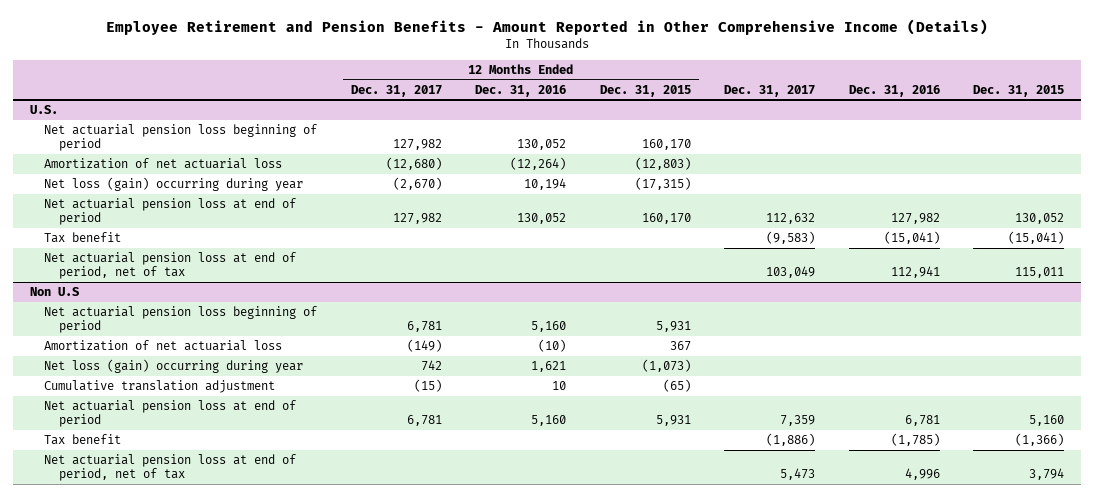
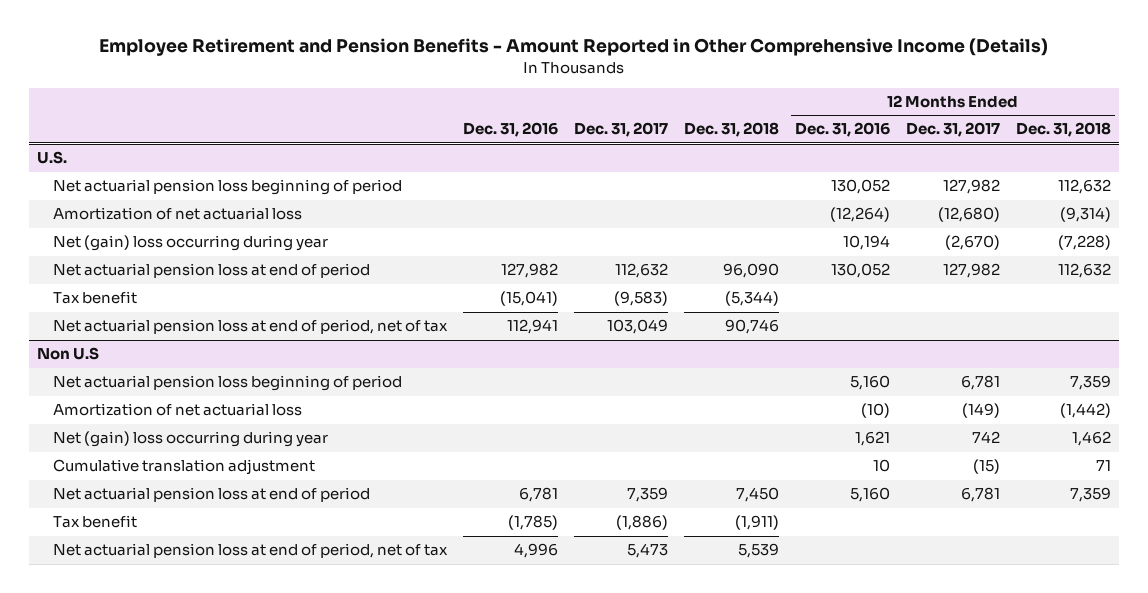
[599,84,691,97] Dec. 31, 2015 -> none
[973,84,1065,97] Dec. 31, 2015 -> none
none -> [683,122,779,138] Dec. 31, 2018
none -> [1015,122,1111,138] Dec. 31, 2018
[44,176,304,191] Net loss (gain) occurring during year -> [53,235,329,252] Net (gain) loss occurring during year
[44,358,304,373] Net loss (gain) occurring during year -> [53,431,329,448] Net (gain) loss occurring during year

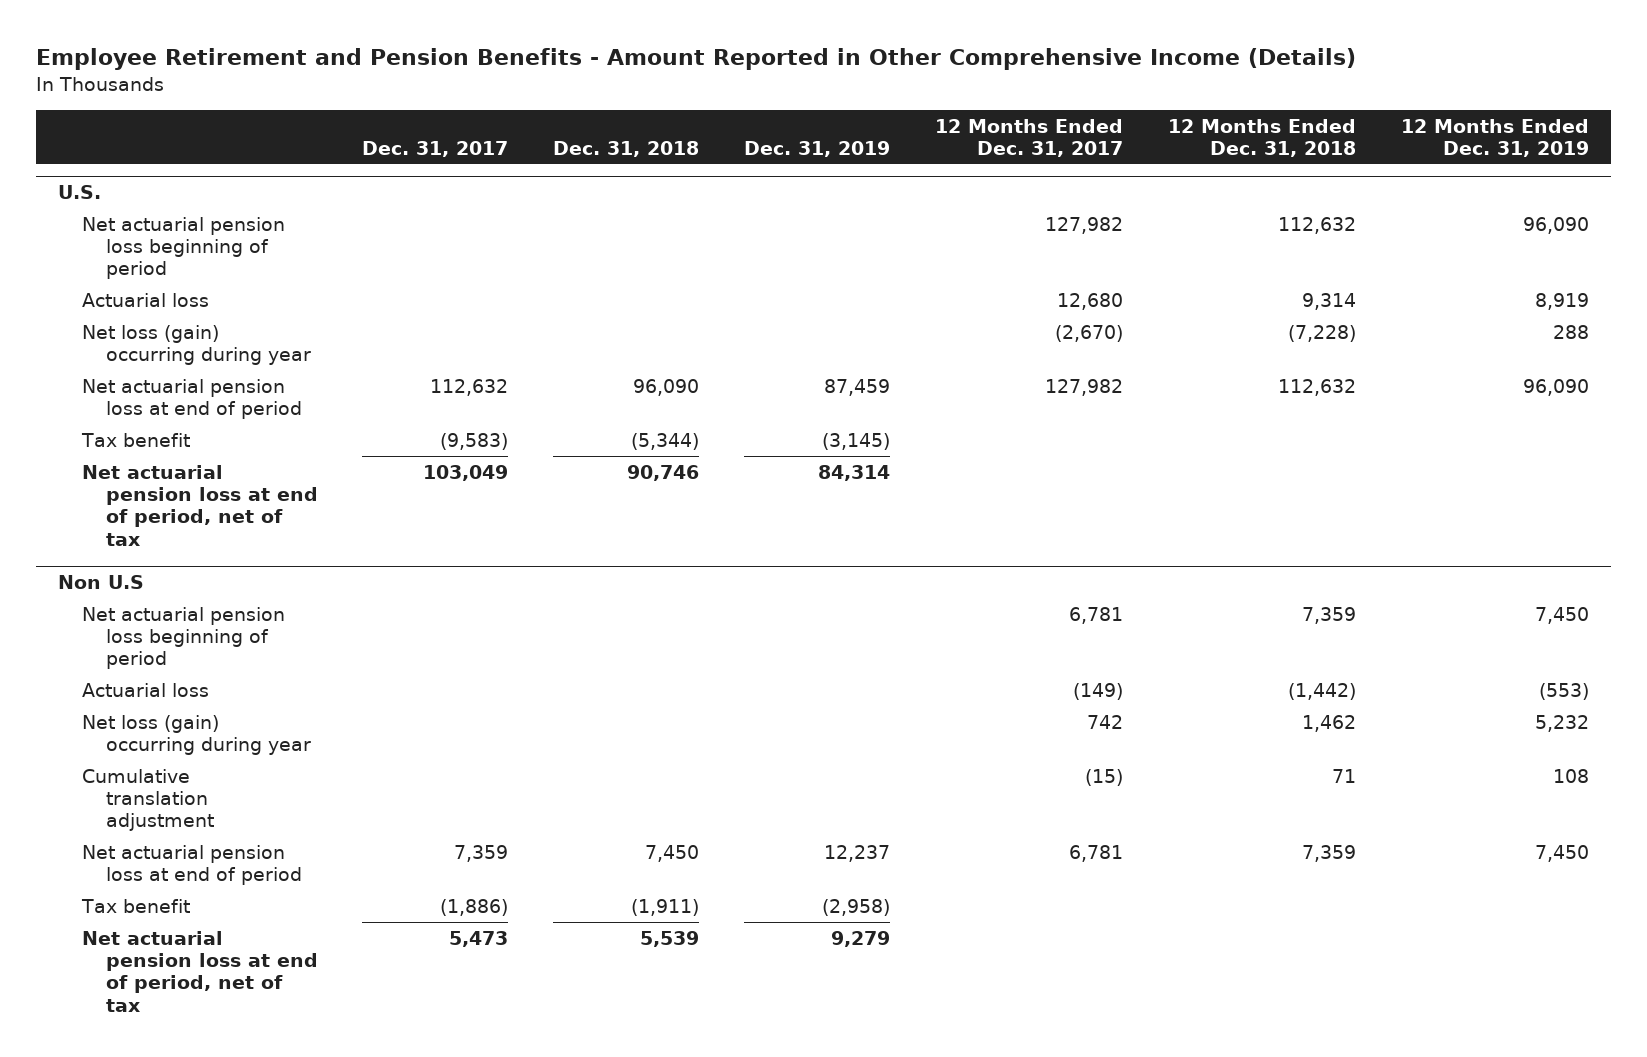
[463,122,559,138] Dec. 31, 2016 -> none
[794,122,890,138] Dec. 31, 2016 -> none
none -> [744,141,891,158] Dec. 31, 2019
none -> [1400,118,1589,158] 12 Months Ended Dec. 31, 2019
[53,207,303,221] Amortization of net actuarial loss -> none
none -> [81,292,209,307] Actuarial loss
[53,235,329,252] Net (gain) loss occurring during year -> [81,324,311,366] Net loss (gain) occurring during year
[53,403,303,417] Amortization of net actuarial loss -> [81,682,209,697] Actuarial loss
[53,431,329,448] Net (gain) loss occurring during year -> [81,714,311,756] Net loss (gain) occurring during year

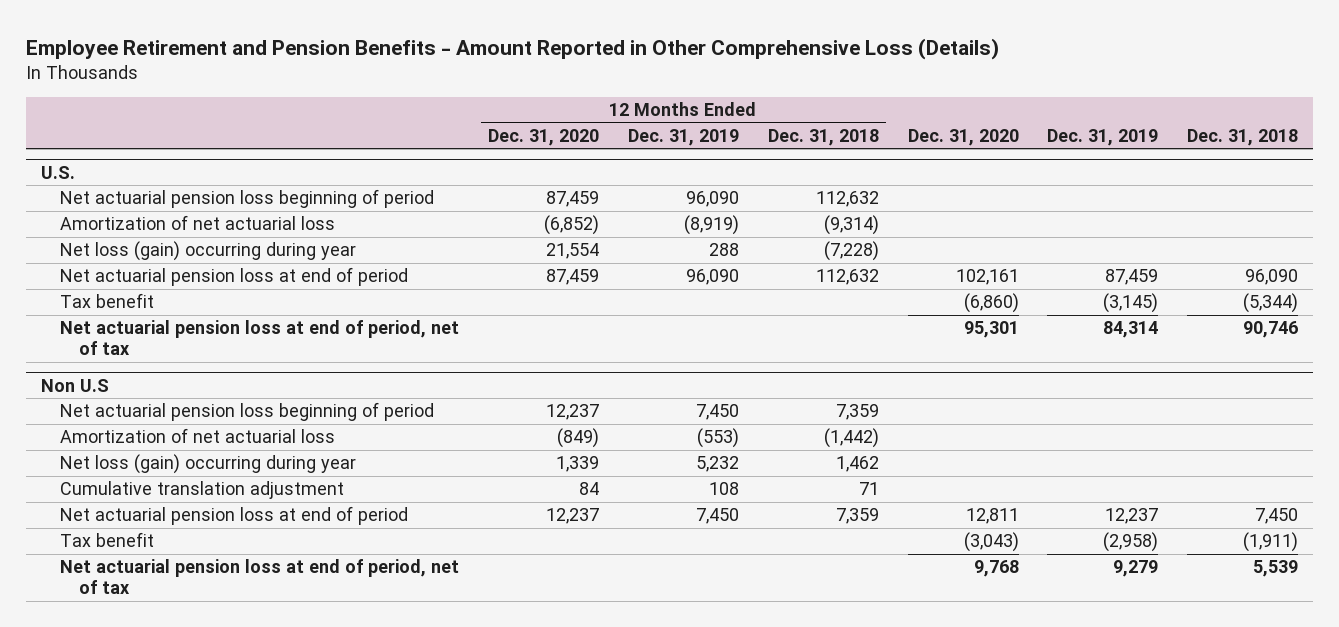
[35,48,1356,71] Employee Retirement and Pension Benefits - Amount Reported in Other Comprehensive Income (Details) -> [26,37,1000,60] Employee Retirement and Pension Benefits - Amount Reported in Other Comprehensive Loss (Details)
[362,141,509,158] Dec. 31, 2017 -> none
[935,118,1124,158] 12 Months Ended Dec. 31, 2017 -> none
none -> [487,128,599,146] Dec. 31, 2020
none -> [907,128,1019,146] Dec. 31, 2020
[81,292,209,307] Actuarial loss -> [60,215,336,231] Amortization of net actuarial loss
[1301,292,1356,310] 9,314 -> [823,215,879,236] (9,314)
[1534,292,1589,310] 8,919 -> [683,215,739,236] (8,919)
[81,682,209,697] Actuarial loss -> [60,428,336,444] Amortization of net actuarial loss

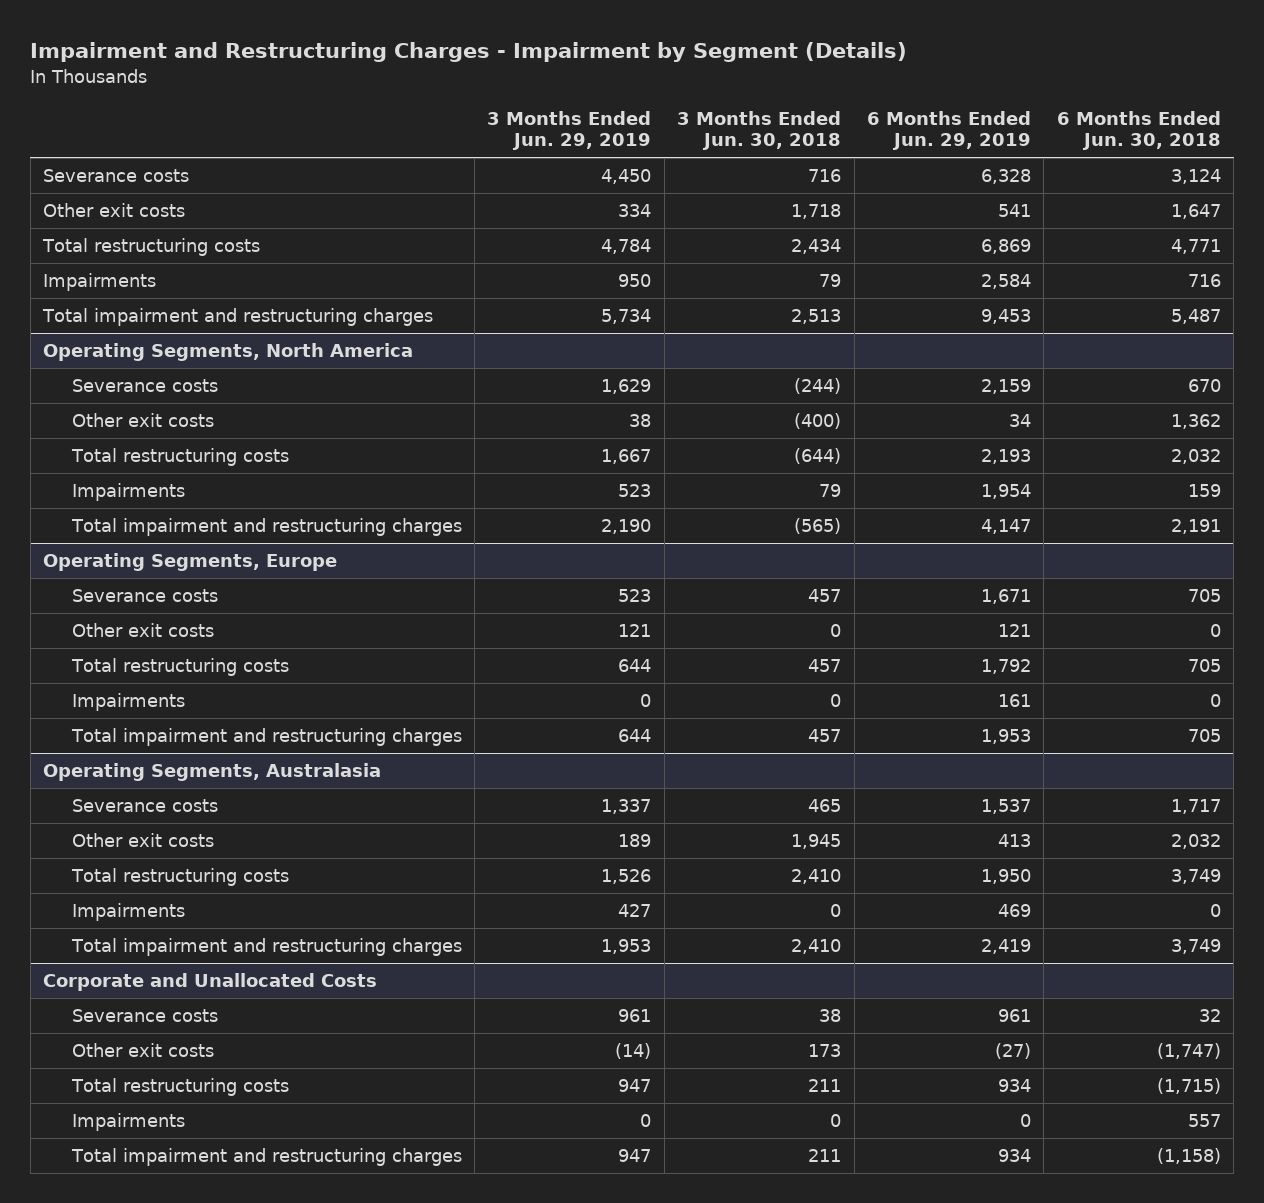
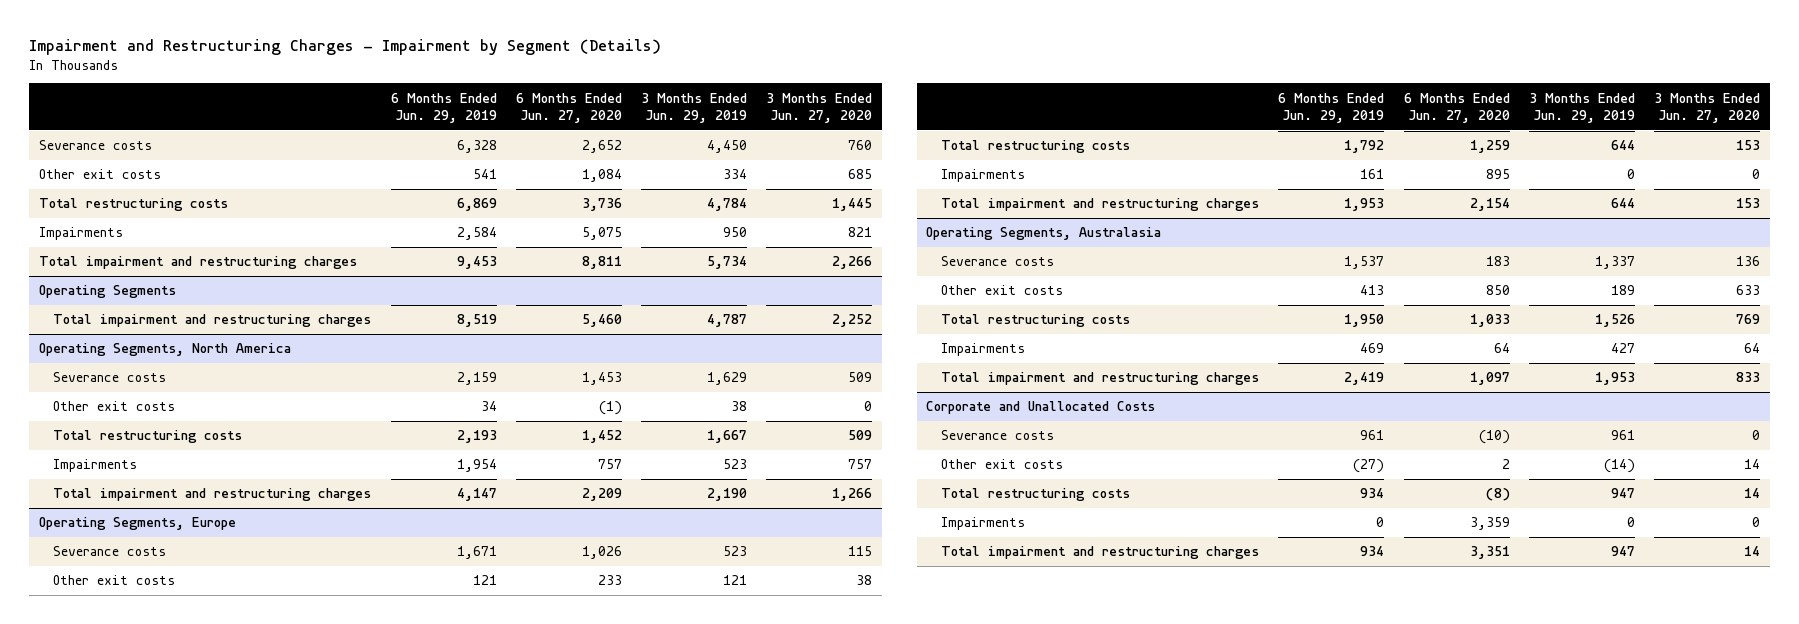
[677,111,842,151] 3 Months Ended Jun. 30, 2018 -> none
[1056,111,1221,151] 6 Months Ended Jun. 30, 2018 -> none
none -> [515,92,622,124] 6 Months Ended Jun. 27, 2020
none -> [766,92,873,124] 3 Months Ended Jun. 27, 2020
none -> [38,285,176,299] Operating Segments
none -> [53,314,372,328] Total impairment and restructuring charges

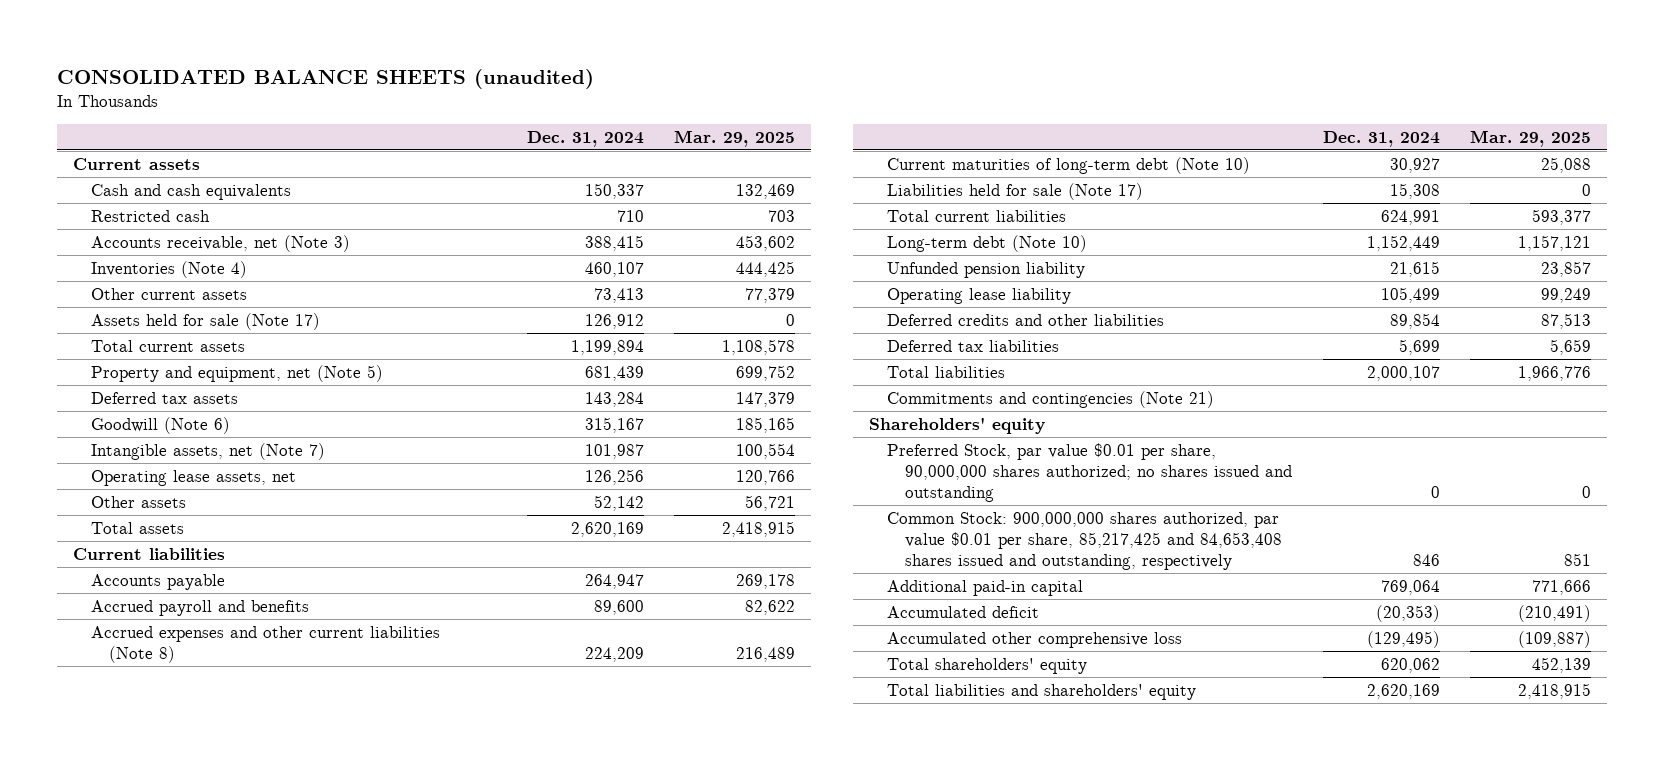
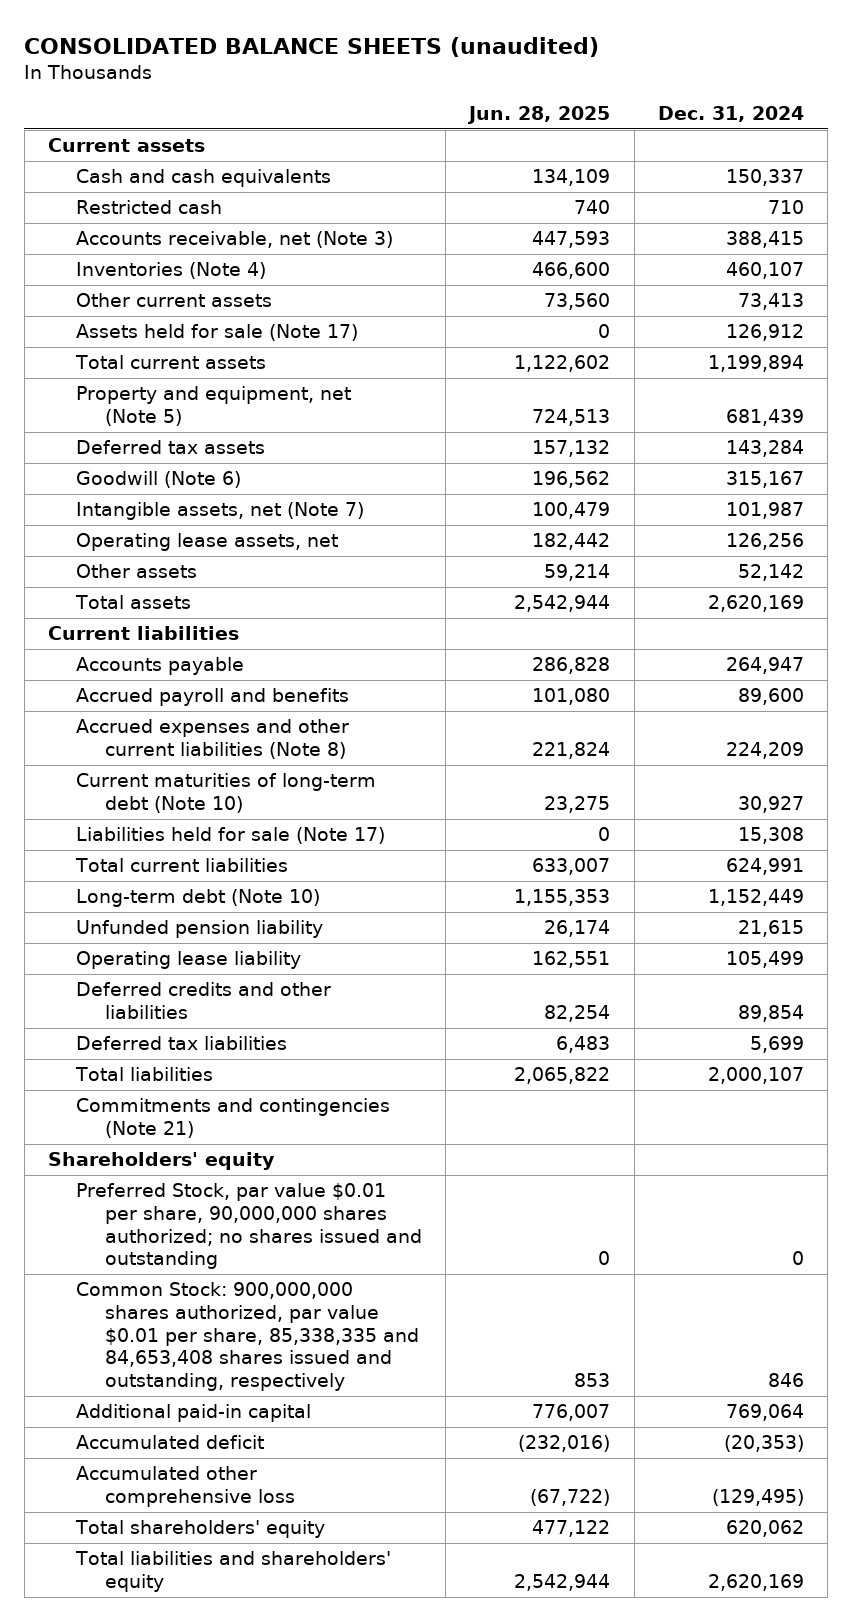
[674,129,796,147] Mar. 29, 2025 -> none
none -> [467,106,611,125] Jun. 28, 2025
[886,511,1283,570] Common Stock: 900,000,000 shares authorized, par value $0.01 per share, 85,217,425 and 84,653,408 shares issued and outstanding, respectively -> [76,1282,419,1392] Common Stock: 900,000,000 shares authorized, par value $0.01 per share, 85,338,335 and 84,653,408 shares issued and outstanding, respectively

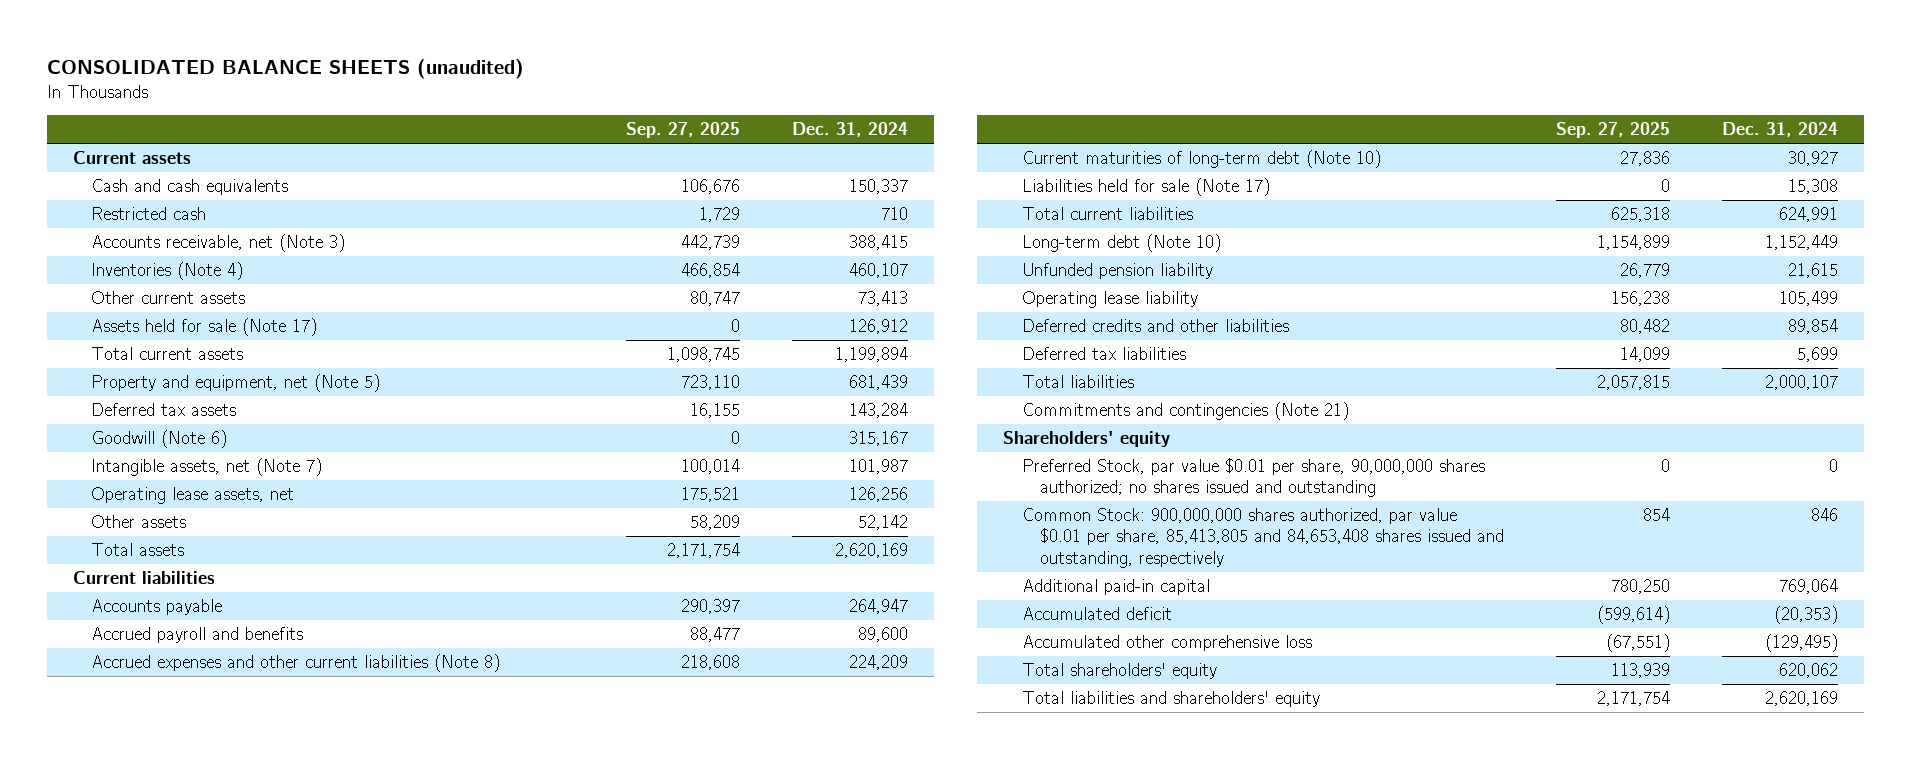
[467,106,611,125] Jun. 28, 2025 -> none
none -> [625,122,740,139] Sep. 27, 2025
[76,1282,419,1392] Common Stock: 900,000,000 shares authorized, par value $0.01 per share, 85,338,335 and 84,653,408 shares issued and outstanding, respectively -> [1021,507,1504,568] Common Stock: 900,000,000 shares authorized, par value $0.01 per share, 85,413,805 and 84,653,408 shares issued and outstanding, respectively

